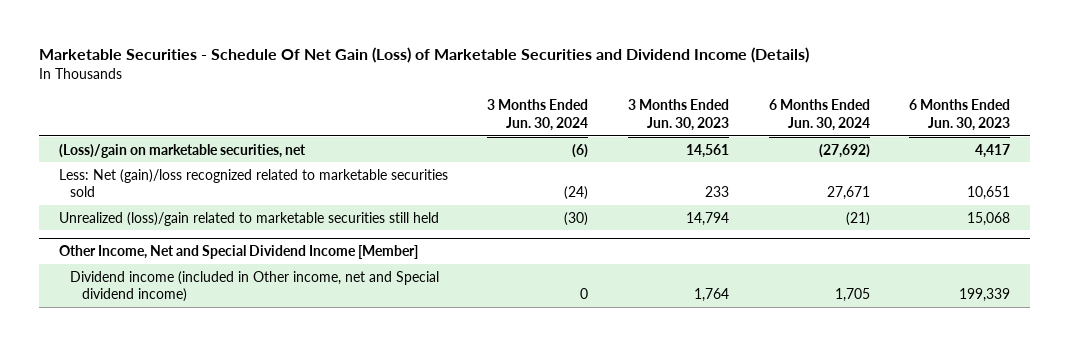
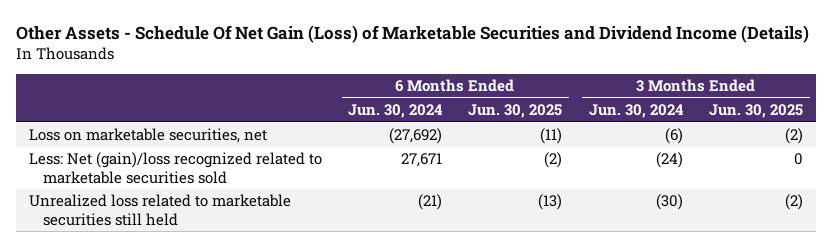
[38,47,809,64] Marketable Securities - Schedule Of Net Gain (Loss) of Marketable Securities and Dividend Income (Details) -> [15,24,809,43] Other Assets - Schedule Of Net Gain (Loss) of Marketable Securities and Dividend Income (Details)
[627,99,729,132] 3 Months Ended Jun. 30, 2023 -> none
[909,99,1011,132] 6 Months Ended Jun. 30, 2023 -> none
none -> [468,104,563,119] Jun. 30, 2025
none -> [709,104,804,119] Jun. 30, 2025
[58,143,306,158] (Loss)/gain on marketable securities, net -> [28,128,267,144] Loss on marketable securities, net
[58,245,418,260] Other Income, Net and Special Dividend Income [Member] -> none
[70,270,440,303] Dividend income (included in Other income, net and Special dividend income) -> none
[58,211,439,226] Unrealized (loss)/gain related to marketable securities still held -> [28,194,291,226] Unrealized loss related to marketable securities still held

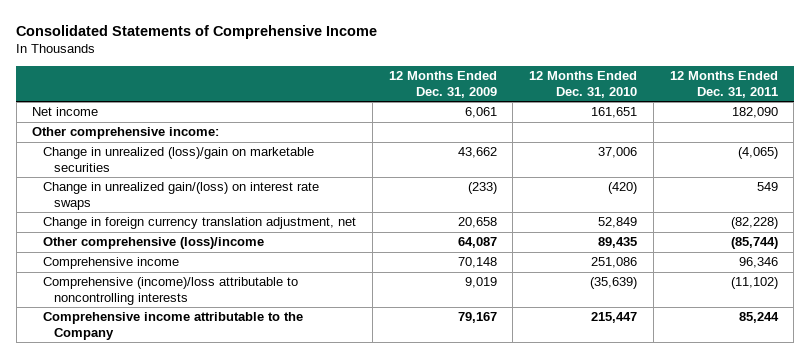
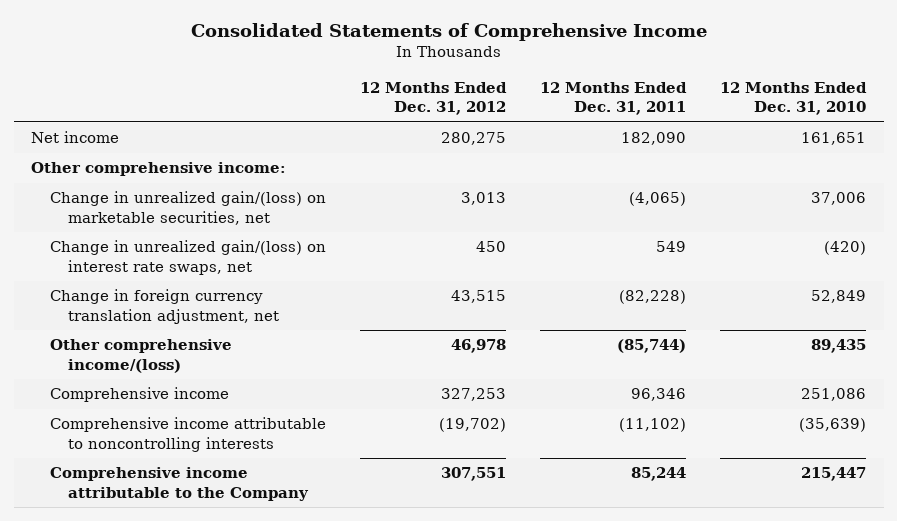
[388,71,497,98] 12 Months Ended Dec. 31, 2009 -> none
none -> [359,81,507,116] 12 Months Ended Dec. 31, 2012
[43,147,315,172] Change in unrealized (loss)/gain on marketable securities -> [49,191,326,225] Change in unrealized gain/(loss) on marketable securities, net
[43,182,320,210] Change in unrealized gain/(loss) on interest rate swaps -> [49,240,326,275] Change in unrealized gain/(loss) on interest rate swaps, net
[43,237,265,250] Other comprehensive (loss)/income -> [49,339,232,373] Other comprehensive income/(loss)
[43,277,299,305] Comprehensive (income)/loss attributable to noncontrolling interests -> [49,417,326,452] Comprehensive income attributable to noncontrolling interests

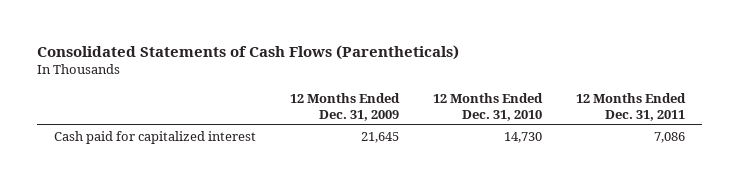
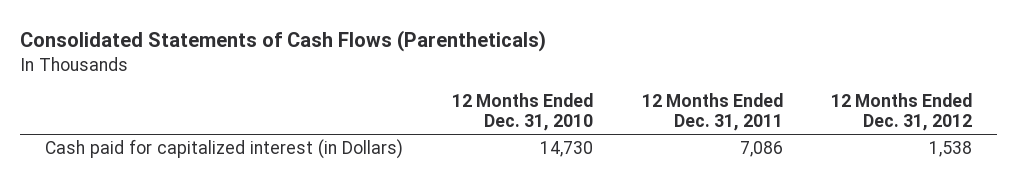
[289,92,400,121] 12 Months Ended Dec. 31, 2009 -> none
none -> [831,93,973,132] 12 Months Ended Dec. 31, 2012
[53,131,256,145] Cash paid for capitalized interest -> [44,139,403,160] Cash paid for capitalized interest (in Dollars)

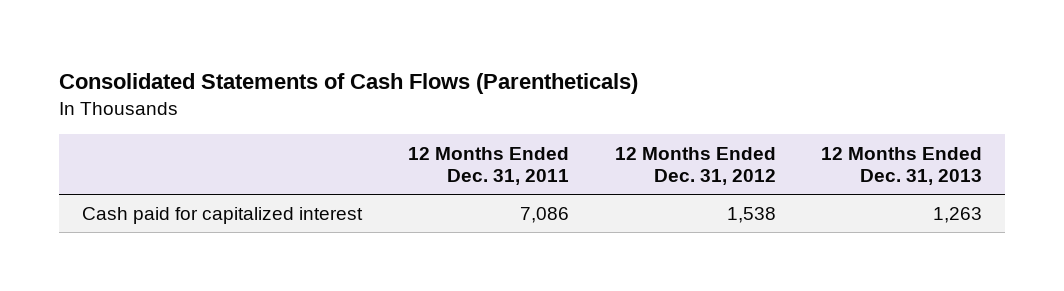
[451,93,593,132] 12 Months Ended Dec. 31, 2010 -> none
none -> [821,146,983,186] 12 Months Ended Dec. 31, 2013
[44,139,403,160] Cash paid for capitalized interest (in Dollars) -> [82,207,364,225] Cash paid for capitalized interest

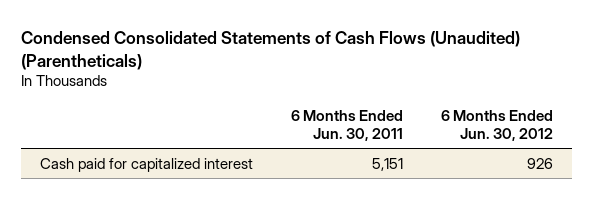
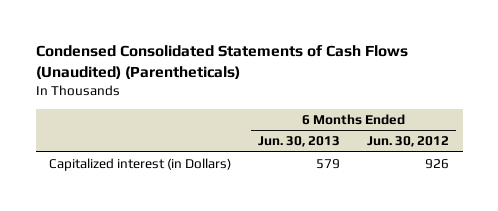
[290,109,403,142] 6 Months Ended Jun. 30, 2011 -> none
none -> [258,136,341,148] Jun. 30, 2013
[39,157,253,172] Cash paid for capitalized interest -> [49,158,232,172] Capitalized interest (in Dollars)

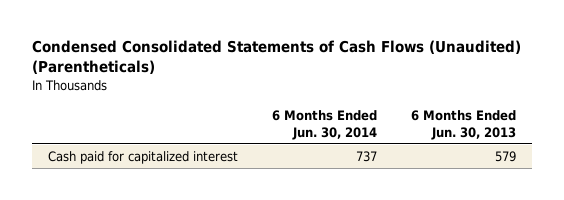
[367,136,450,148] Jun. 30, 2012 -> none
none -> [271,109,377,140] 6 Months Ended Jun. 30, 2014
[49,158,232,172] Capitalized interest (in Dollars) -> [48,151,239,165] Cash paid for capitalized interest

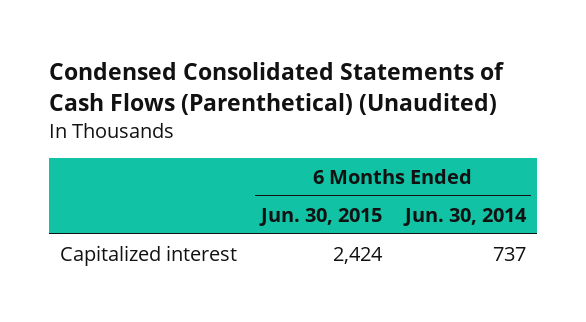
[31,40,521,75] Condensed Consolidated Statements of Cash Flows (Unaudited) (Parentheticals) -> [48,61,504,116] Condensed Consolidated Statements of Cash Flows (Parenthetical) (Unaudited)
[410,109,516,140] 6 Months Ended Jun. 30, 2013 -> none
none -> [258,207,382,226] Jun. 30, 2015
[48,151,239,165] Cash paid for capitalized interest -> [60,245,238,267] Capitalized interest

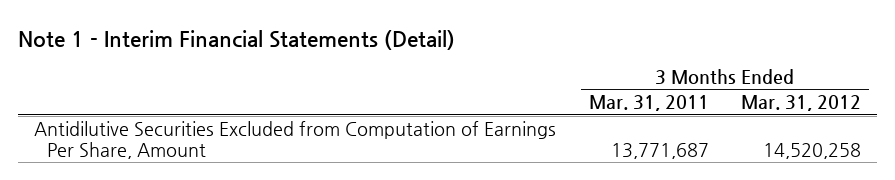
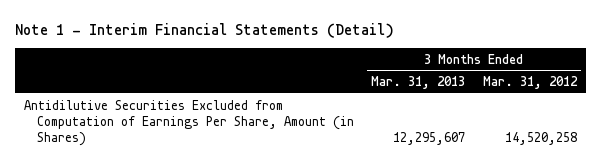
[588,95,709,112] Mar. 31, 2011 -> none
none -> [371,75,466,89] Mar. 31, 2013
[34,121,557,159] Antidilutive Securities Excluded from Computation of Earnings Per Share, Amount -> [24,99,354,146] Antidilutive Securities Excluded from Computation of Earnings Per Share, Amount (in Shares)

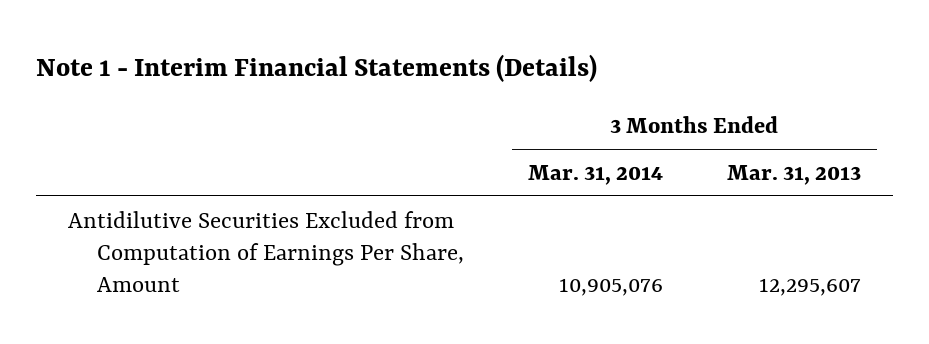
[15,23,395,39] Note 1 - Interim Financial Statements (Detail) -> [36,54,598,83] Note 1 - Interim Financial Statements (Details)
[482,75,578,89] Mar. 31, 2012 -> none
none -> [527,164,663,185] Mar. 31, 2014
[24,99,354,146] Antidilutive Securities Excluded from Computation of Earnings Per Share, Amount (in Shares) -> [68,210,464,293] Antidilutive Securities Excluded from Computation of Earnings Per Share, Amount

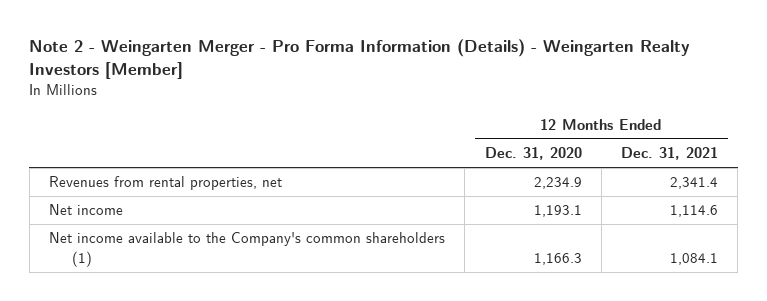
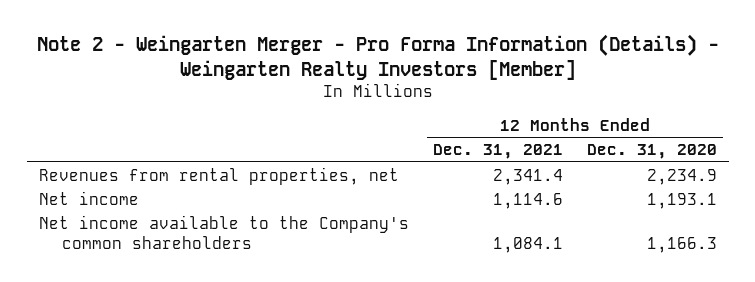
[49,232,446,267] Net income available to the Company's common shareholders (1) -> [38,214,409,249] Net income available to the Company's common shareholders

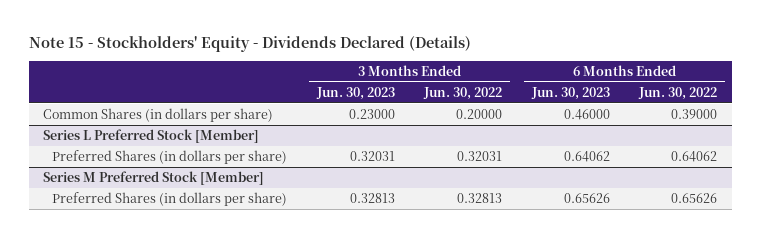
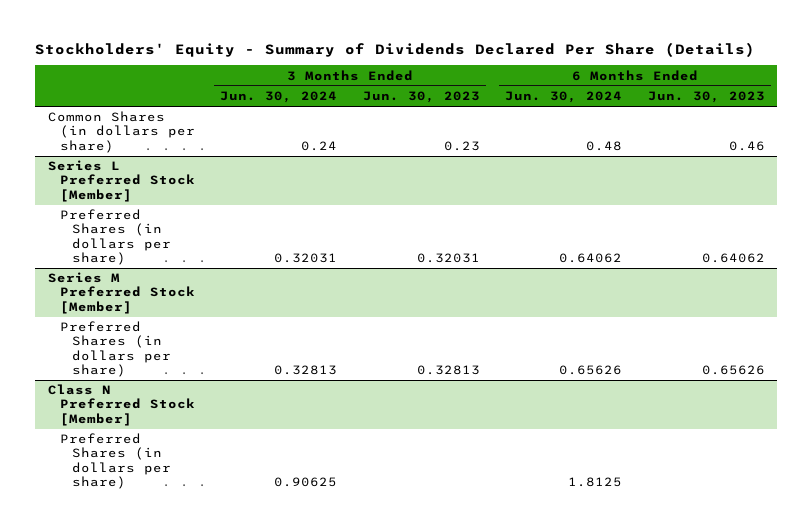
[28,36,471,53] Note 15 - Stockholders' Equity - Dividends Declared (Details) -> [34,41,755,57] Stockholders' Equity - Summary of Dividends Declared Per Share (Details)
[423,86,503,100] Jun. 30, 2022 -> none
[638,86,718,100] Jun. 30, 2022 -> none
none -> [220,91,338,104] Jun. 30, 2024
none -> [505,91,623,104] Jun. 30, 2024
[348,109,395,120] 0.23000 -> [443,140,480,151] 0.23
[563,109,610,121] 0.46000 -> [728,140,765,151] 0.46
none -> [47,384,195,426] Class N Preferred Stock [Member]
none -> [59,433,171,489] Preferred Shares (in dollars per share)

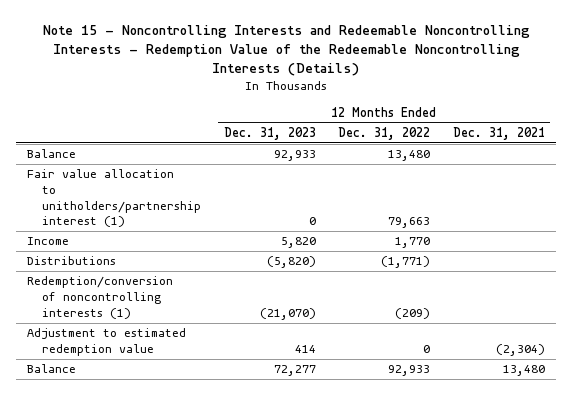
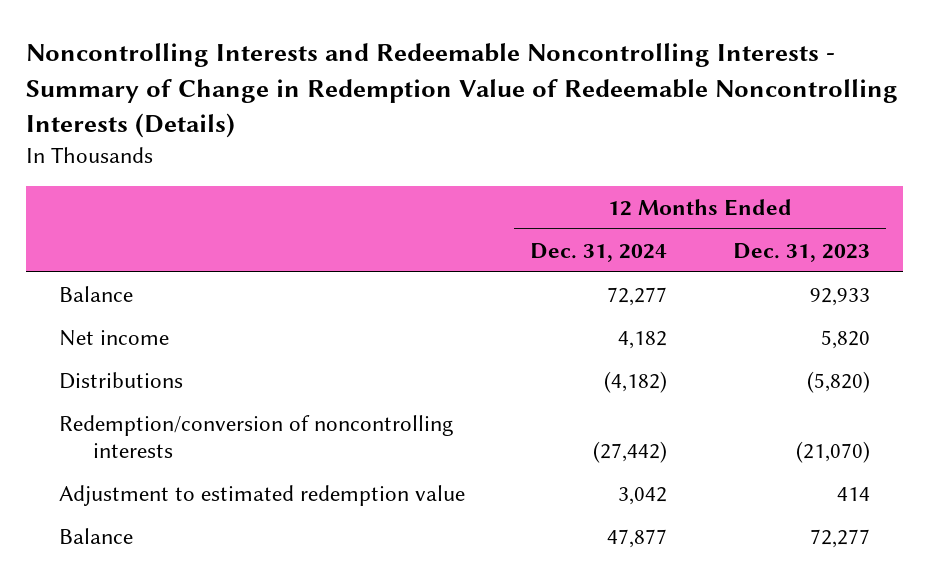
[42,24,530,77] Note 15 - Noncontrolling Interests and Redeemable Noncontrolling Interests - Redemption Value of the Redeemable Noncontrolling Interests (Details) -> [25,43,898,139] Noncontrolling Interests and Redeemable Noncontrolling Interests - Summary of Change in Redemption Value of Redeemable Noncontrolling Interests (Details)
[338,126,431,140] Dec. 31, 2022 -> none
[452,126,545,140] Dec. 31, 2021 -> none
none -> [530,242,668,262] Dec. 31, 2024
[27,169,202,228] Fair value allocation to unitholders/partnership interest (1) -> none
[27,237,70,246] Income -> [58,329,169,346] Net income
[27,276,174,319] Redemption/conversion of noncontrolling interests (1) -> [58,414,453,458] Redemption/conversion of noncontrolling interests

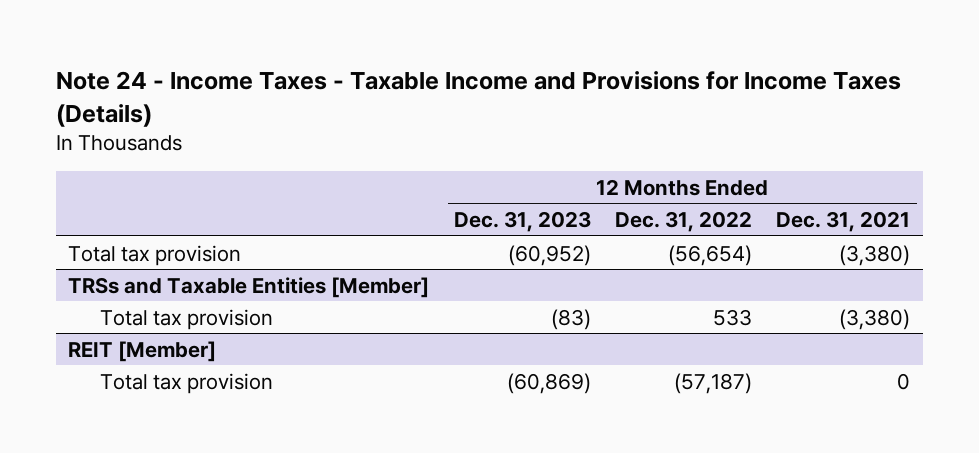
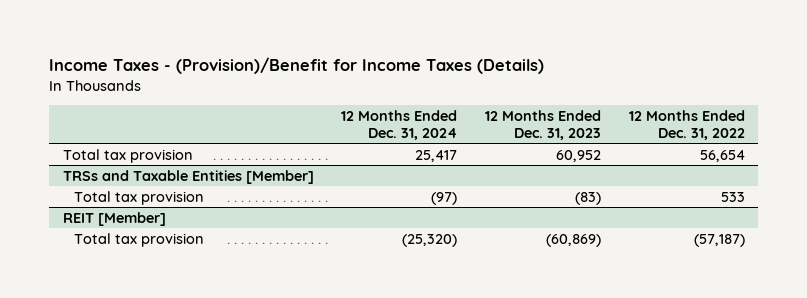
[56,70,902,127] Note 24 - Income Taxes - Taxable Income and Provisions for Income Taxes (Details) -> [49,57,545,75] Income Taxes - (Provision)/Benefit for Income Taxes (Details)
[776,210,911,232] Dec. 31, 2021 -> none
none -> [341,109,458,140] 12 Months Ended Dec. 31, 2024
[507,244,591,266] (60,952) -> [556,149,602,162] 60,952
[668,244,753,266] (56,654) -> [699,149,745,162] 56,654

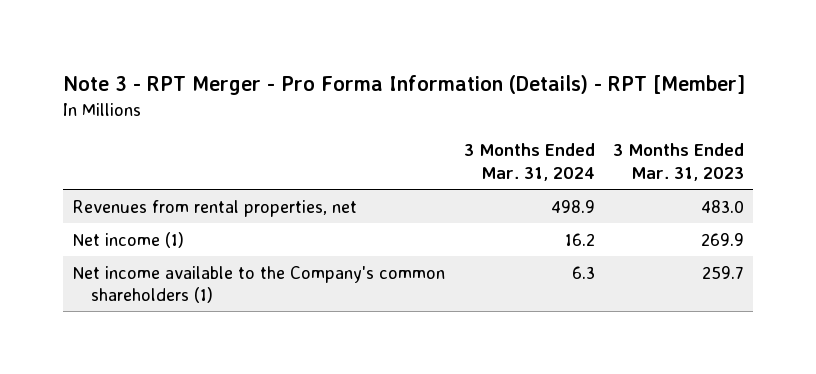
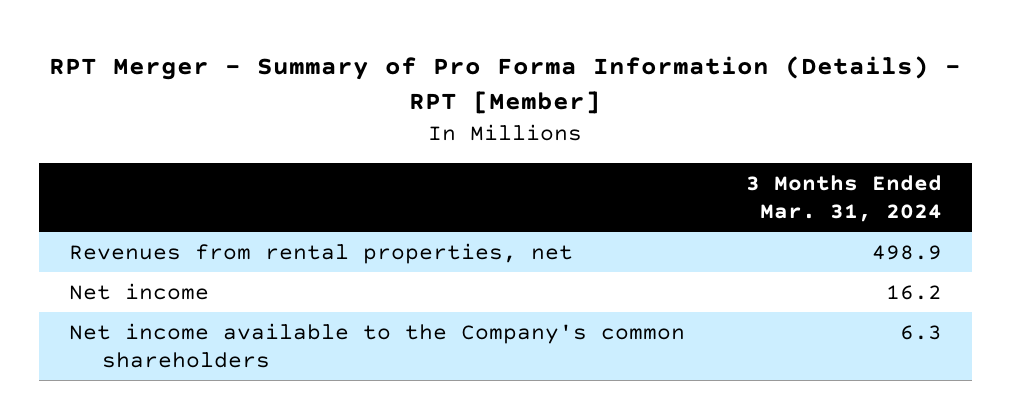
[63,75,746,96] Note 3 - RPT Merger - Pro Forma Information (Details) - RPT [Member] -> [49,56,962,115] RPT Merger - Summary of Pro Forma Information (Details) - RPT [Member]
[612,143,744,181] 3 Months Ended Mar. 31, 2023 -> none
[72,231,185,248] Net income (1) -> [68,282,209,300] Net income
[72,265,446,304] Net income available to the Company's common shareholders (1) -> [68,322,685,368] Net income available to the Company's common shareholders

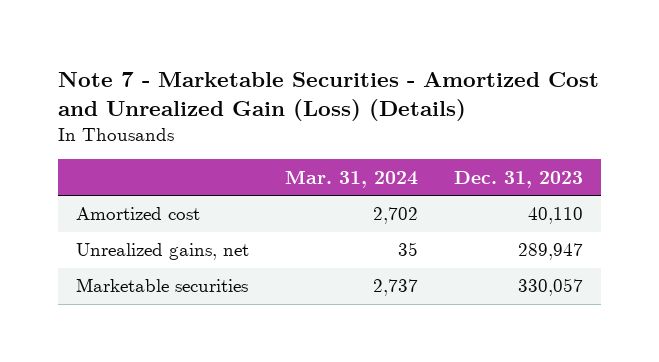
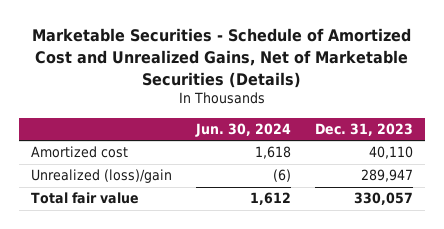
[57,71,599,121] Note 7 - Marketable Securities - Amortized Cost and Unrealized Gain (Loss) (Details) -> [31,27,411,88] Marketable Securities - Schedule of Amortized Cost and Unrealized Gains, Net of Marketable Securities (Details)
[284,169,418,188] Mar. 31, 2024 -> none
none -> [194,122,291,137] Jun. 30, 2024
[75,243,249,261] Unrealized gains, net -> [31,169,173,184] Unrealized (loss)/gain
[75,278,248,293] Marketable securities -> [31,192,140,205] Total fair value

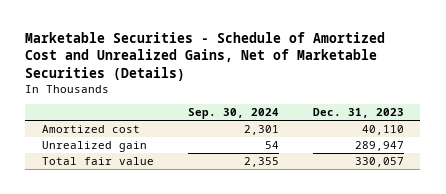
[194,122,291,137] Jun. 30, 2024 -> none
none -> [187,108,279,120] Sep. 30, 2024
[31,169,173,184] Unrealized (loss)/gain -> [42,141,148,153] Unrealized gain

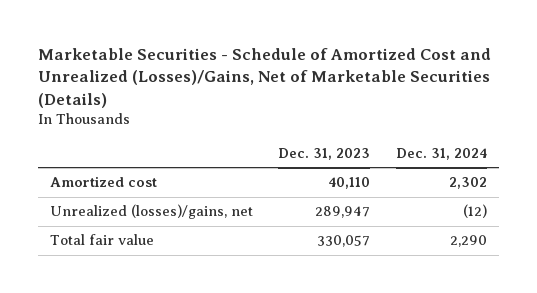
[25,31,386,81] Marketable Securities - Schedule of Amortized Cost and Unrealized Gains, Net of Marketable Securities (Details) -> [37,47,491,108] Marketable Securities - Schedule of Amortized Cost and Unrealized (Losses)/Gains, Net of Marketable Securities (Details)
[187,108,279,120] Sep. 30, 2024 -> none
none -> [395,147,487,160] Dec. 31, 2024
[42,141,148,153] Unrealized gain -> [50,204,254,220] Unrealized (losses)/gains, net

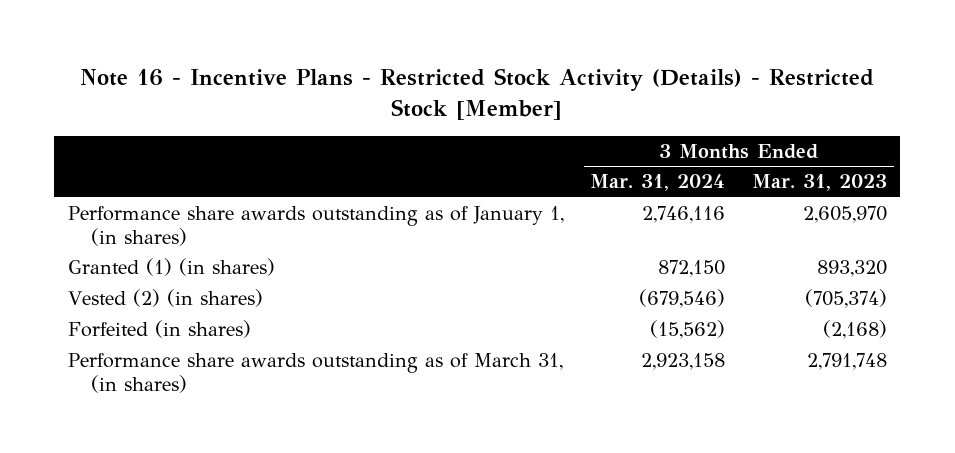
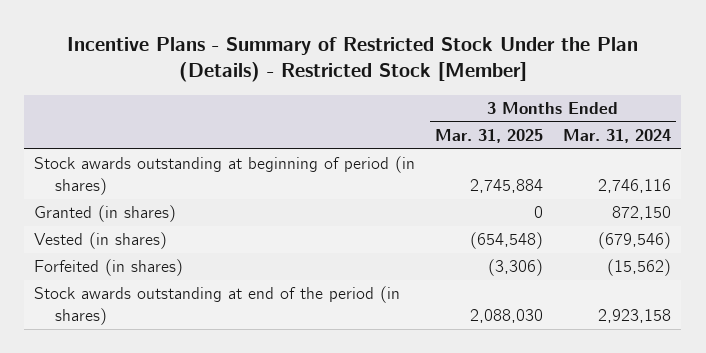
[80,68,875,120] Note 16 - Incentive Plans - Restricted Stock Activity (Details) - Restricted Stock [Member] -> [66,36,638,83] Incentive Plans - Summary of Restricted Stock Under the Plan (Details) - Restricted Stock [Member]
[751,174,887,192] Mar. 31, 2023 -> none
none -> [435,129,544,144] Mar. 31, 2025
[67,206,564,246] Performance share awards outstanding as of January 1, (in shares) -> [34,156,416,196] Stock awards outstanding at beginning of period (in shares)
[67,258,275,277] Granted (1) (in shares) -> [34,205,177,223] Granted (in shares)
[67,289,263,308] Vested (2) (in shares) -> [34,232,168,250] Vested (in shares)
[67,353,563,393] Performance share awards outstanding as of March 31, (in shares) -> [34,286,401,326] Stock awards outstanding at end of the period (in shares)

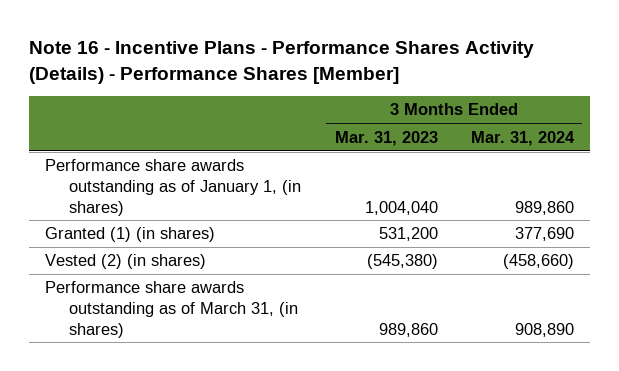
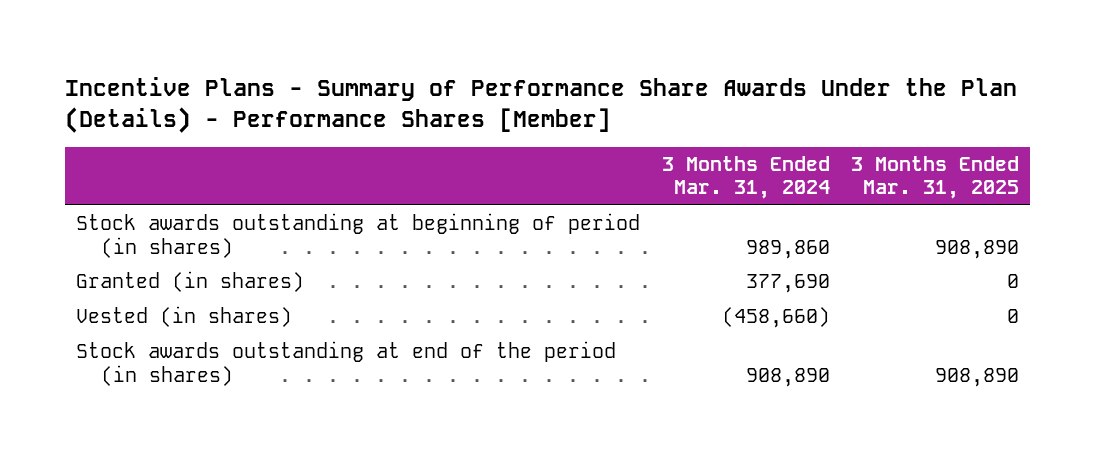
[28,41,534,84] Note 16 - Incentive Plans - Performance Shares Activity (Details) - Performance Shares [Member] -> [65,77,1018,133] Incentive Plans - Summary of Performance Share Awards Under the Plan (Details) - Performance Shares [Member]
[334,130,438,146] Mar. 31, 2023 -> none
none -> [851,155,1020,200] 3 Months Ended Mar. 31, 2025
[45,159,302,216] Performance share awards outstanding as of January 1, (in shares) -> [76,213,641,258] Stock awards outstanding at beginning of period (in shares)
[45,227,216,243] Granted (1) (in shares) -> [76,271,305,293] Granted (in shares)
[45,254,207,270] Vested (2) (in shares) -> [76,306,293,328] Vested (in shares)
[45,281,299,338] Performance share awards outstanding as of March 31, (in shares) -> [76,341,617,386] Stock awards outstanding at end of the period (in shares)

